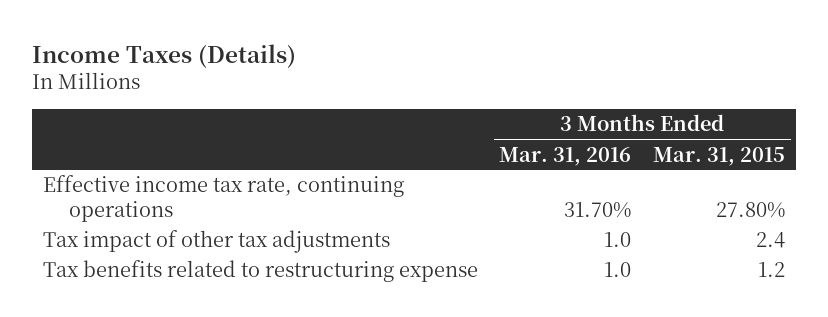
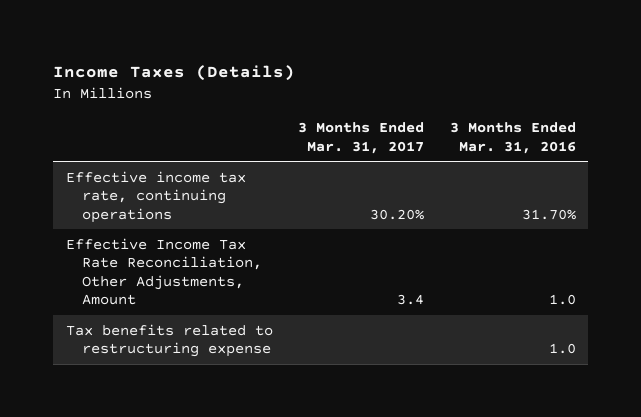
[653,146,786,166] Mar. 31, 2015 -> none
none -> [298,122,425,154] 3 Months Ended Mar. 31, 2017
[42,230,390,254] Tax impact of other tax adjustments -> none
none -> [65,237,263,306] Effective Income Tax Rate Reconciliation, Other Adjustments, Amount

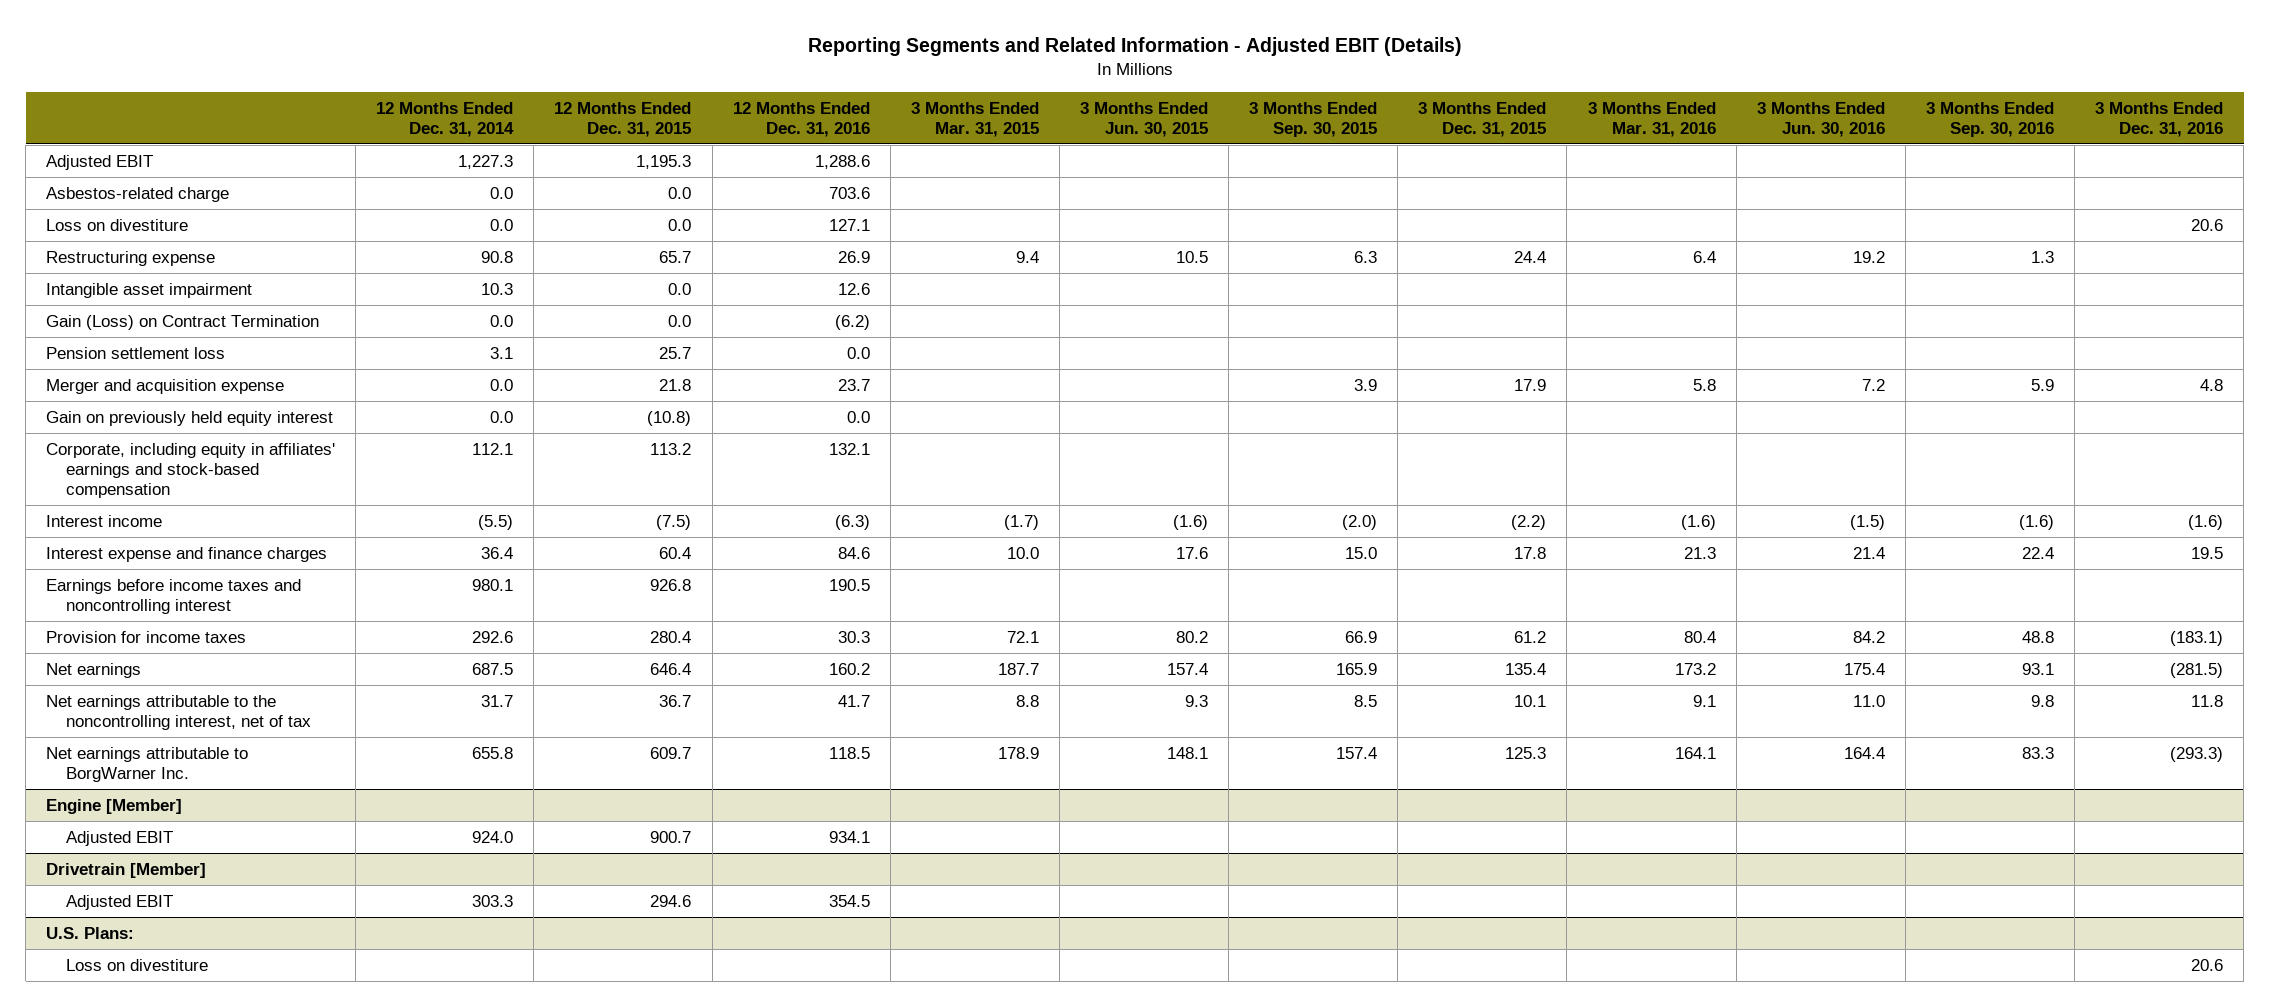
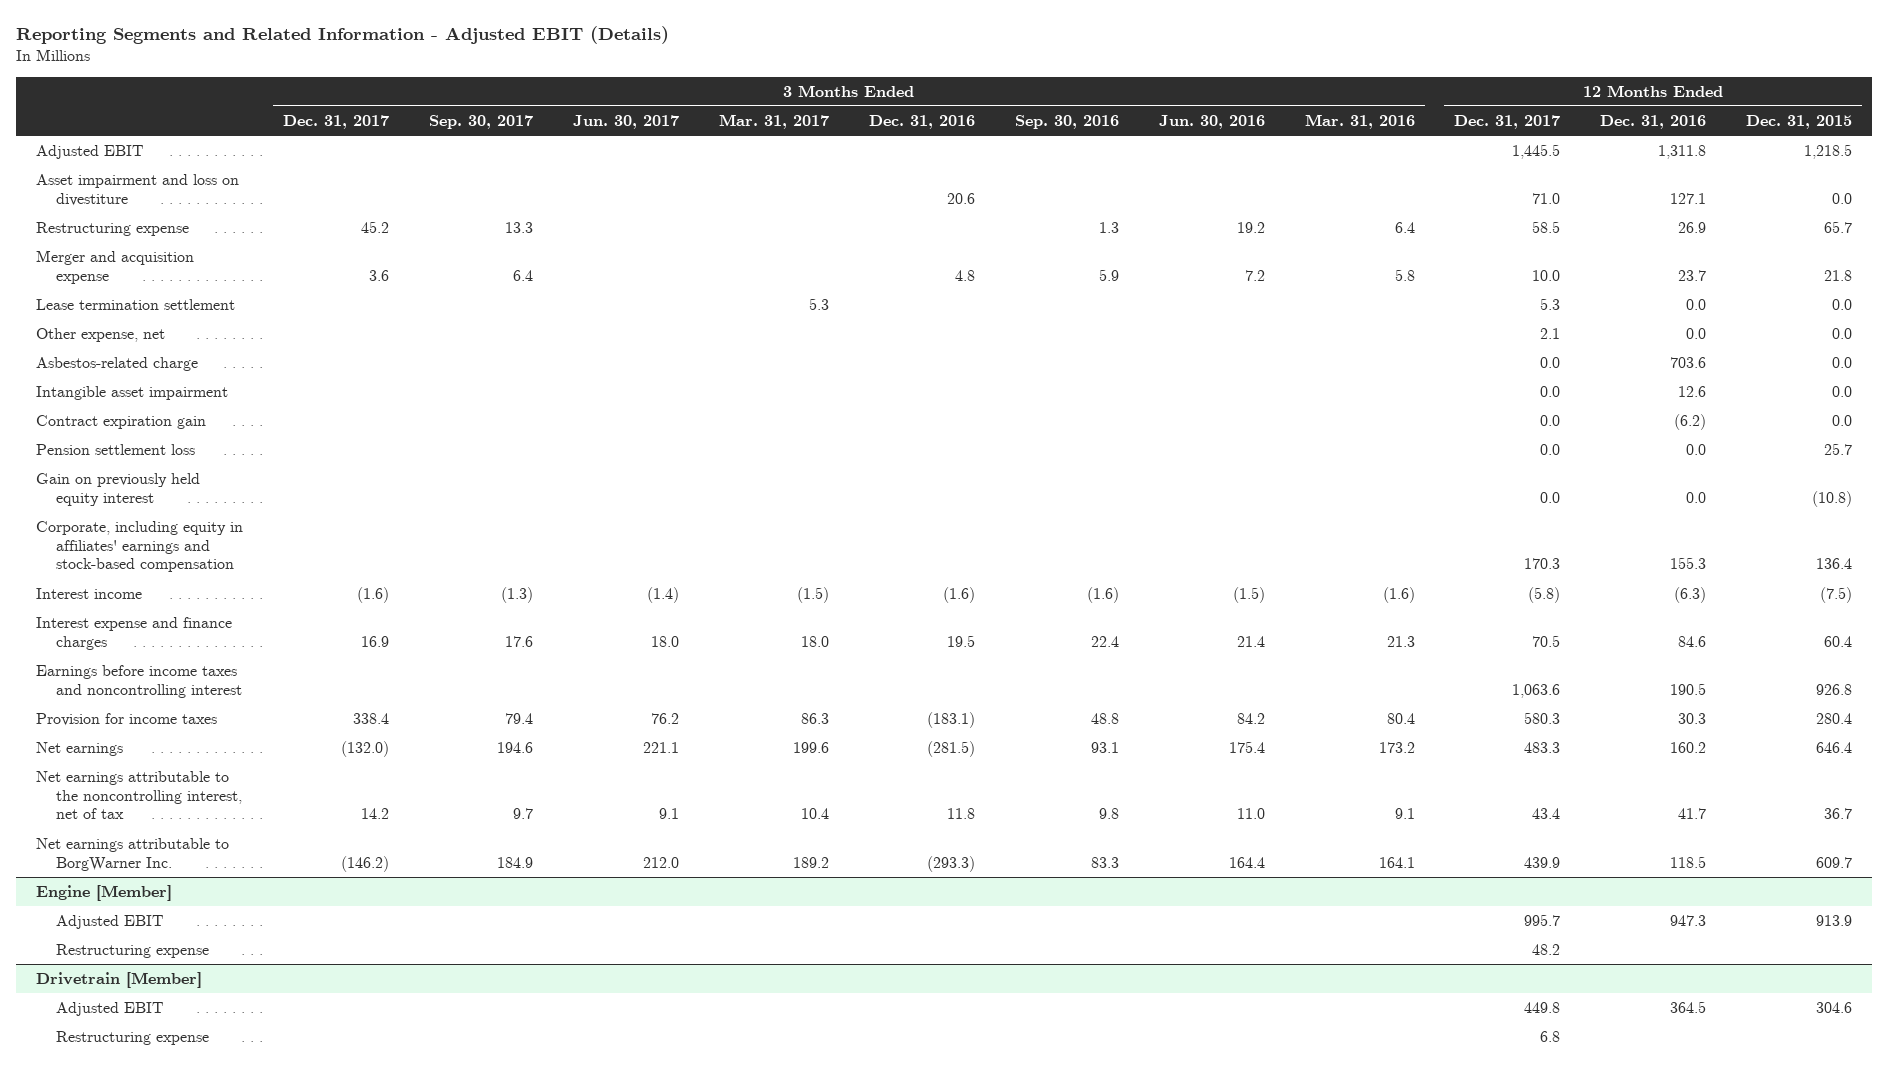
[376,102,515,137] 12 Months Ended Dec. 31, 2014 -> none
[910,102,1039,137] 3 Months Ended Mar. 31, 2015 -> none
[1080,102,1209,137] 3 Months Ended Jun. 30, 2015 -> none
[1249,102,1378,137] 3 Months Ended Sep. 30, 2015 -> none
[1418,102,1547,137] 3 Months Ended Dec. 31, 2015 -> none
none -> [283,114,390,129] Dec. 31, 2017
none -> [429,114,534,129] Sep. 30, 2017
none -> [572,114,679,129] Jun. 30, 2017
none -> [718,113,829,129] Mar. 31, 2017
none -> [1454,114,1561,129] Dec. 31, 2017
[636,154,692,169] 1,195.3 -> [1804,144,1853,160] 1,218.5
[814,154,870,169] 1,288.6 -> [1658,145,1707,160] 1,311.8
[46,218,189,231] Loss on divestiture -> [36,174,240,206] Asset impairment and loss on divestiture
[46,378,285,394] Merger and acquisition expense -> [36,250,195,284] Merger and acquisition expense
none -> [36,299,236,311] Lease termination settlement
none -> [36,328,166,343] Other expense, net
[46,186,230,202] Asbestos-related charge -> [36,357,199,372] Asbestos-related charge
[46,314,320,330] Gain (Loss) on Contract Termination -> [36,415,207,430] Contract expiration gain
[650,442,692,455] 113.2 -> [1816,558,1853,570] 136.4
[828,442,870,455] 132.1 -> [1670,557,1707,570] 155.3
[650,830,692,843] 900.7 -> [1816,915,1853,927] 913.9
[828,830,870,843] 934.1 -> [1670,915,1707,927] 947.3
none -> [55,944,209,959] Restructuring expense
[46,926,135,939] U.S. Plans: -> none
[65,958,208,971] Loss on divestiture -> none
[650,894,692,907] 294.6 -> [1816,1002,1853,1014] 304.6
[828,894,870,907] 354.5 -> [1670,1001,1707,1014] 364.5
none -> [55,1031,209,1046] Restructuring expense

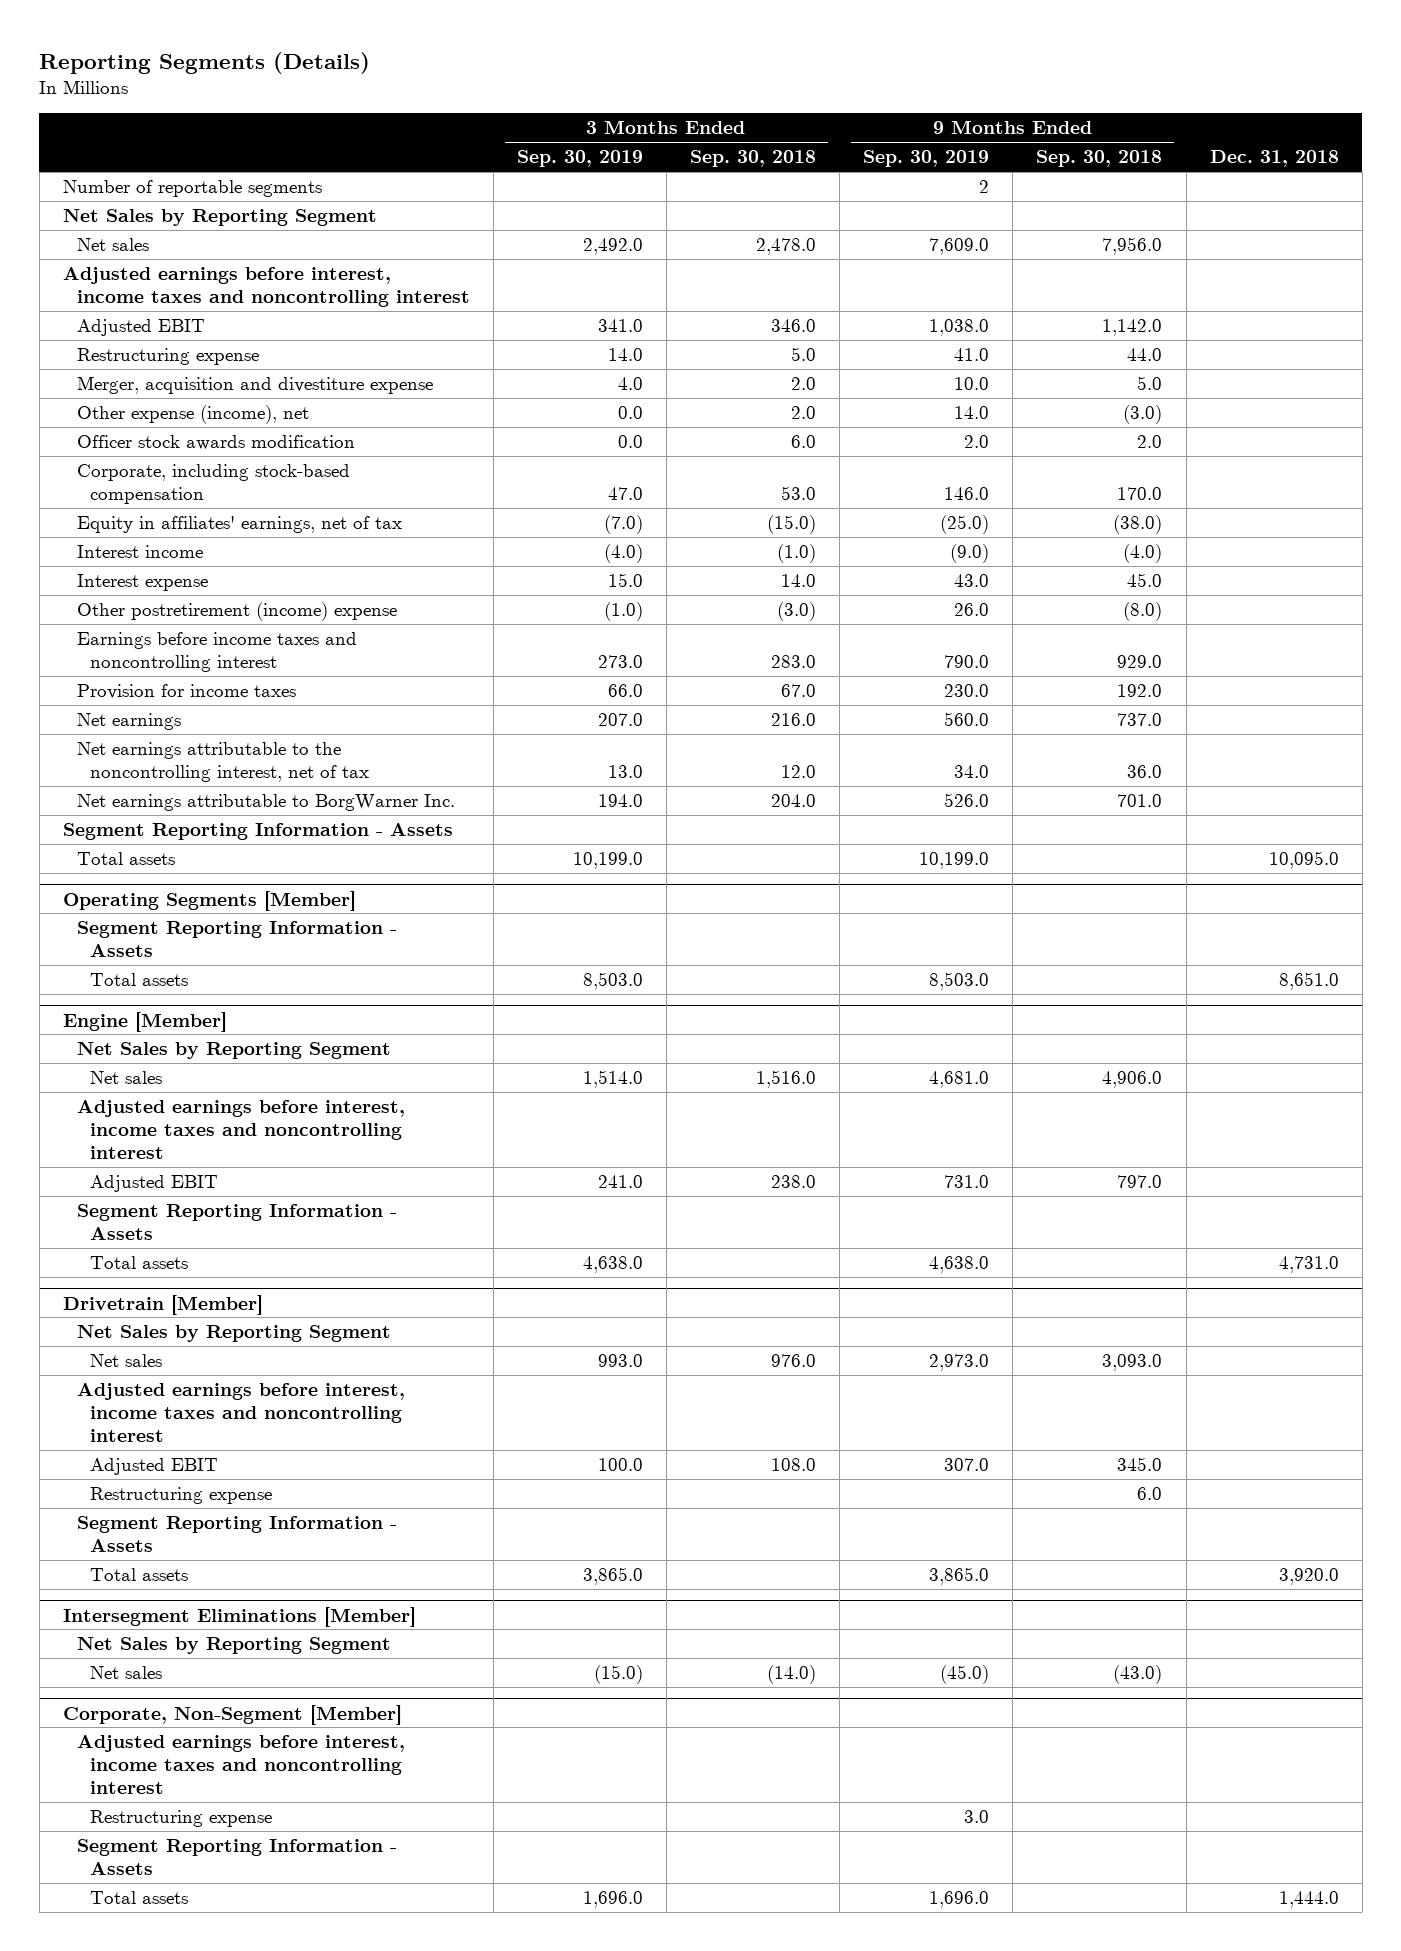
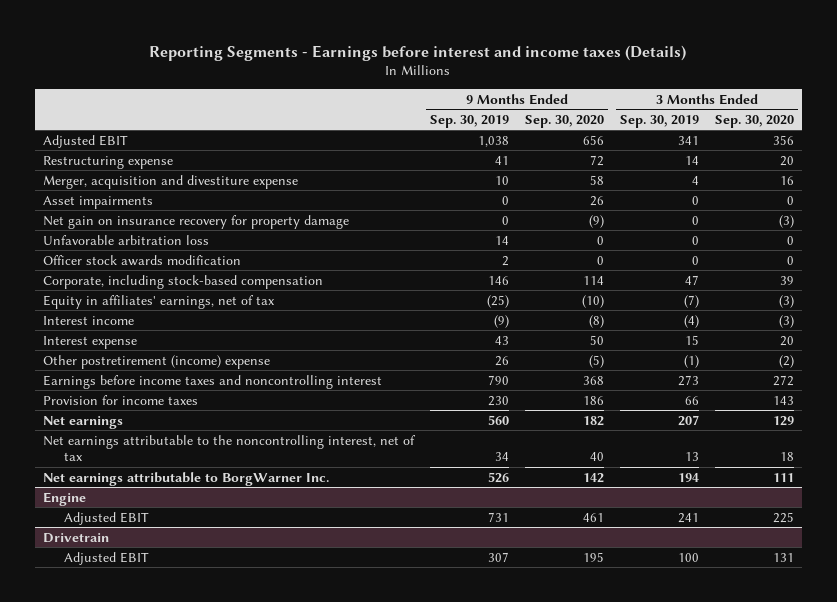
[39,51,371,74] Reporting Segments (Details) -> [149,44,687,61] Reporting Segments - Earnings before interest and income taxes (Details)
[690,150,817,168] Sep. 30, 2018 -> none
[1036,150,1163,168] Sep. 30, 2018 -> none
[1209,150,1339,168] Dec. 31, 2018 -> none
none -> [524,114,604,128] Sep. 30, 2020
none -> [714,114,794,128] Sep. 30, 2020
[62,180,322,198] Number of reportable segments -> none
[62,209,377,227] Net Sales by Reporting Segment -> none
[76,238,149,252] Net sales -> none
[62,267,470,308] Adjusted earnings before interest, income taxes and noncontrolling interest -> none
[76,405,309,425] Other expense (income), net -> none
[62,823,453,841] Segment Reporting Information - Assets -> none
[76,852,175,866] Total assets -> none
[62,890,356,911] Operating Segments [Member] -> none
[76,921,397,958] Segment Reporting Information - Assets -> none
[90,973,189,987] Total assets -> none
[76,1042,391,1060] Net Sales by Reporting Segment -> none
[90,1071,163,1085] Net sales -> none
[76,1100,405,1160] Adjusted earnings before interest, income taxes and noncontrolling interest -> none
[76,1204,397,1241] Segment Reporting Information - Assets -> none
[90,1256,189,1270] Total assets -> none
[76,1325,391,1343] Net Sales by Reporting Segment -> none
[90,1354,163,1368] Net sales -> none
[76,1383,405,1443] Adjusted earnings before interest, income taxes and noncontrolling interest -> none
[90,1487,273,1505] Restructuring expense -> none
[76,1516,397,1553] Segment Reporting Information - Assets -> none
[90,1568,189,1582] Total assets -> none
[62,1606,416,1627] Intersegment Eliminations [Member] -> none
[76,1637,391,1655] Net Sales by Reporting Segment -> none
[90,1666,163,1680] Net sales -> none
[62,1704,402,1725] Corporate, Non-Segment [Member] -> none
[76,1735,405,1795] Adjusted earnings before interest, income taxes and noncontrolling interest -> none
[90,1810,273,1828] Restructuring expense -> none
[76,1839,397,1876] Segment Reporting Information - Assets -> none
[90,1891,189,1905] Total assets -> none
[597,319,643,333] 341.0 -> [677,135,699,145] 341
[929,319,990,337] 1,038.0 -> [477,135,509,147] 1,038
[607,348,643,362] 14.0 -> [684,155,699,165] 14
[954,348,990,362] 41.0 -> [494,155,509,165] 41
[617,377,643,391] 4.0 -> [691,175,699,185] 4
[954,377,990,391] 10.0 -> [494,175,509,185] 10
none -> [42,195,153,209] Asset impairments
none -> [42,214,349,229] Net gain on insurance recovery for property damage
none -> [42,234,209,245] Unfavorable arbitration loss
[617,435,643,449] 0.0 -> [691,255,699,265] 0
[964,435,990,449] 2.0 -> [501,255,509,266] 2
[607,487,643,501] 47.0 -> [684,274,699,285] 47
[944,487,990,501] 146.0 -> [487,275,509,285] 146
[603,515,643,535] (7.0) -> [683,294,699,308] (7)
[940,515,990,535] (25.0) -> [486,294,509,308] (25)
[603,544,643,564] (4.0) -> [683,314,699,328] (4)
[950,544,990,564] (9.0) -> [493,314,509,328] (9)
[607,573,643,588] 15.0 -> [684,334,699,345] 15
[954,574,990,588] 43.0 -> [494,335,509,345] 43
[603,602,643,622] (1.0) -> [683,354,699,368] (1)
[954,603,990,617] 26.0 -> [494,355,509,366] 26
[597,655,643,669] 273.0 -> [677,374,699,386] 273
[944,655,990,669] 790.0 -> [487,374,509,385] 790
[607,684,643,698] 66.0 -> [684,395,699,405] 66
[944,684,990,698] 230.0 -> [487,395,509,406] 230
[597,713,643,727] 207.0 -> [677,414,699,426] 207
[944,712,990,727] 560.0 -> [487,414,509,425] 560
[607,765,643,779] 13.0 -> [684,452,699,462] 13
[954,765,990,779] 34.0 -> [494,452,509,462] 34
[597,794,643,808] 194.0 -> [677,472,699,482] 194
[944,793,990,808] 526.0 -> [487,471,509,483] 526
[62,1011,227,1032] Engine [Member] -> [42,491,86,506] Engine
[597,1175,643,1189] 241.0 -> [677,512,699,523] 241
[944,1175,990,1189] 731.0 -> [487,511,509,522] 731
[62,1294,263,1315] Drivetrain [Member] -> [42,532,109,543] Drivetrain
[597,1458,643,1472] 100.0 -> [677,552,699,562] 100
[944,1458,990,1472] 307.0 -> [487,551,509,562] 307

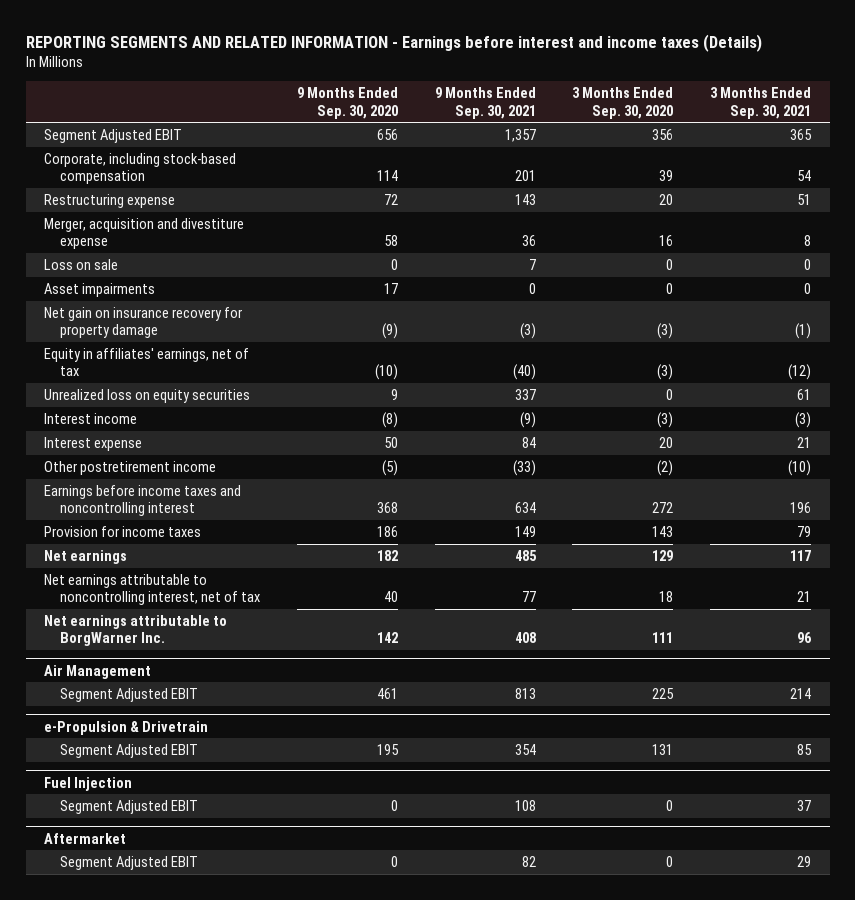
[149,44,687,61] Reporting Segments - Earnings before interest and income taxes (Details) -> [25,33,762,52] REPORTING SEGMENTS AND RELATED INFORMATION - Earnings before interest and income taxes (Details)
[429,114,509,128] Sep. 30, 2019 -> none
[619,114,699,128] Sep. 30, 2019 -> none
none -> [434,87,536,119] 9 Months Ended Sep. 30, 2021
none -> [710,87,812,119] 3 Months Ended Sep. 30, 2021
[42,134,128,148] Adjusted EBIT -> [44,128,183,143] Segment Adjusted EBIT
[42,274,323,289] Corporate, including stock-based compensation -> [44,152,237,185] Corporate, including stock-based compensation
none -> [44,258,119,270] Loss on sale
[589,195,604,206] 26 -> [383,282,398,294] 17
[42,234,209,245] Unfavorable arbitration loss -> none
[42,254,241,266] Officer stock awards modification -> none
none -> [44,388,251,403] Unrealized loss on equity securities
[42,354,270,369] Other postretirement (income) expense -> [44,460,217,475] Other postretirement income
[42,434,416,462] Net earnings attributable to the noncontrolling interest, net of tax -> [44,573,261,606] Net earnings attributable to noncontrolling interest, net of tax
[42,491,86,506] Engine -> none
[42,532,109,543] Drivetrain -> none
none -> [44,664,152,679] Air Management
[64,511,150,525] Adjusted EBIT -> [60,687,199,702] Segment Adjusted EBIT
none -> [44,720,209,735] e-Propulsion & Drivetrain
[64,551,150,565] Adjusted EBIT -> [60,743,199,758] Segment Adjusted EBIT
none -> [44,776,133,791] Fuel Injection
none -> [60,799,199,814] Segment Adjusted EBIT
none -> [44,832,127,844] Aftermarket
none -> [60,855,199,870] Segment Adjusted EBIT

